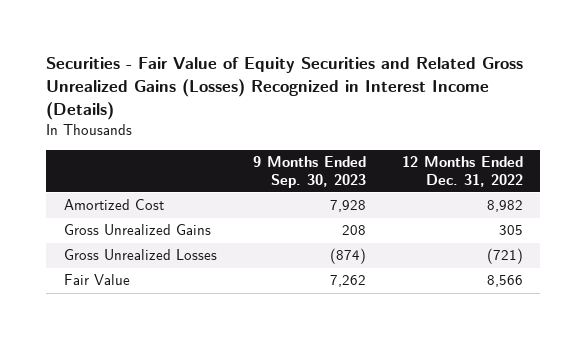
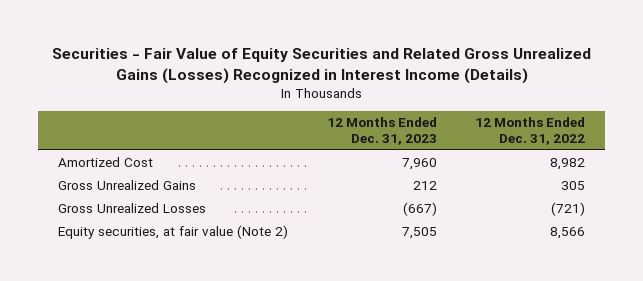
[252,156,366,188] 9 Months Ended Sep. 30, 2023 -> none
none -> [326,117,437,146] 12 Months Ended Dec. 31, 2023
[64,274,131,286] Fair Value -> [57,225,288,240] Equity securities, at fair value (Note 2)

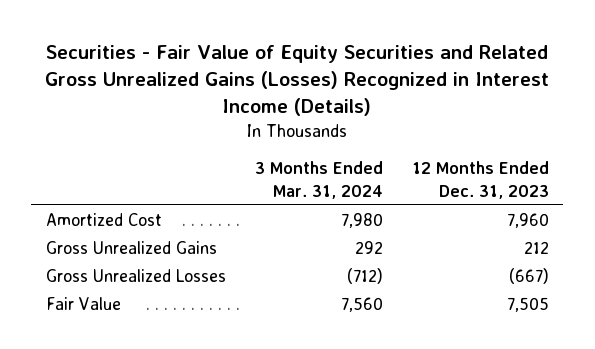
[475,117,586,146] 12 Months Ended Dec. 31, 2022 -> none
none -> [254,161,383,199] 3 Months Ended Mar. 31, 2024
[57,225,288,240] Equity securities, at fair value (Note 2) -> [45,296,121,310] Fair Value

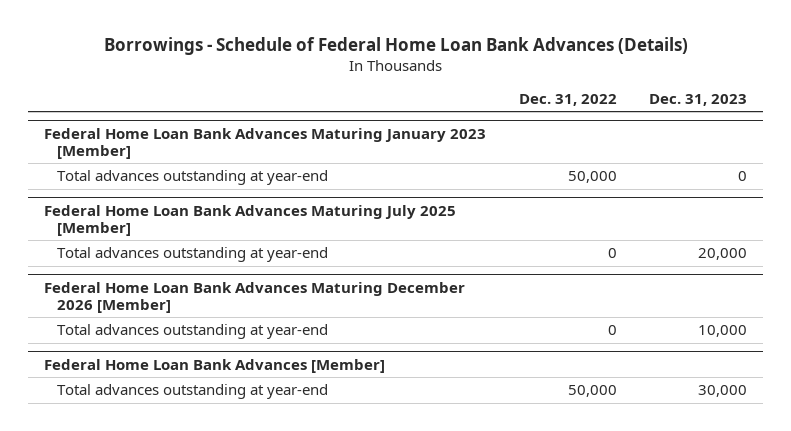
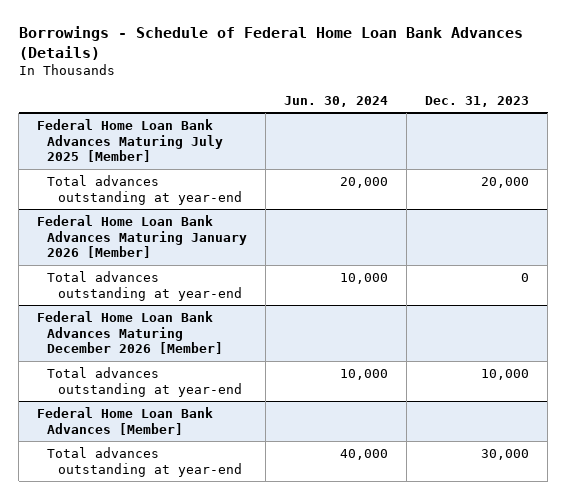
[518,93,617,106] Dec. 31, 2022 -> none
none -> [284,95,389,107] Jun. 30, 2024
[44,127,487,159] Federal Home Loan Bank Advances Maturing January 2023 [Member] -> none
[57,170,329,186] Total advances outstanding at year-end -> none
none -> [37,214,248,259] Federal Home Loan Bank Advances Maturing January 2026 [Member]
none -> [47,270,242,301] Total advances outstanding at year-end

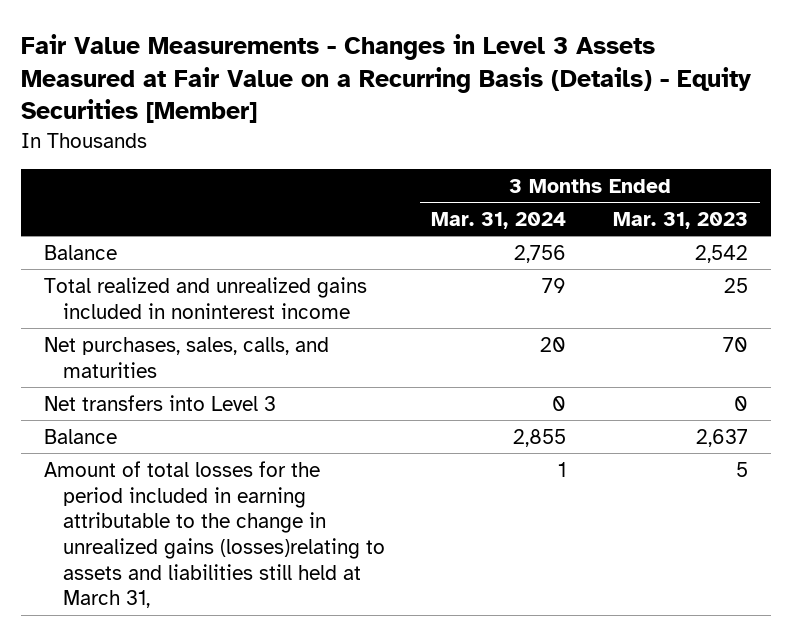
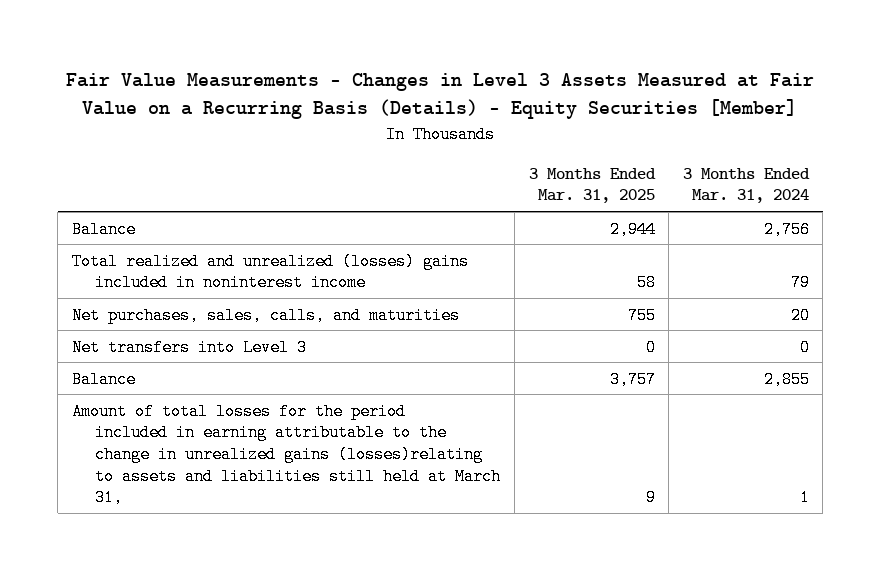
[613,212,749,230] Mar. 31, 2023 -> none
none -> [528,167,656,204] 3 Months Ended Mar. 31, 2025
[44,276,368,319] Total realized and unrealized gains included in noninterest income -> [71,252,469,292] Total realized and unrealized (losses) gains included in noninterest income

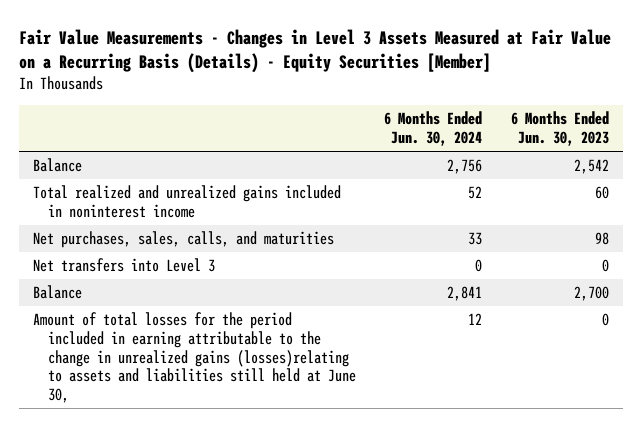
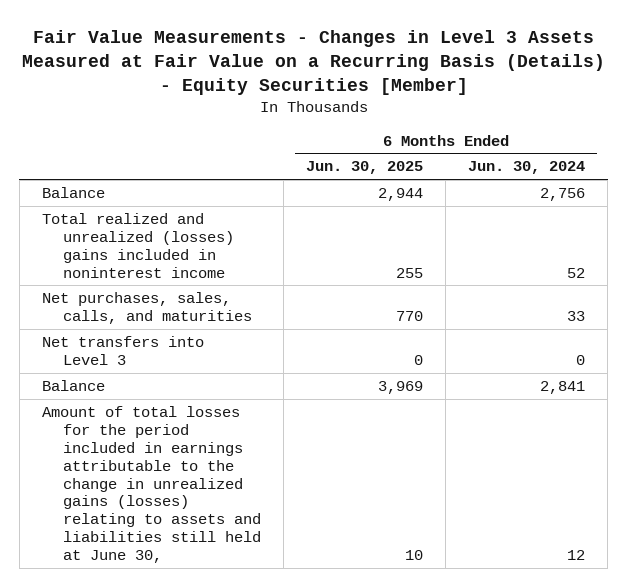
[511,111,610,147] 6 Months Ended Jun. 30, 2023 -> none
none -> [306,161,424,175] Jun. 30, 2025
[33,184,342,218] Total realized and unrealized gains included in noninterest income -> [41,212,235,278] Total realized and unrealized (losses) gains included in noninterest income
[33,311,356,404] Amount of total losses for the period included in earning attributable to the change in unrealized gains (losses)relating to assets and liabilities still held at June 30, -> [41,405,262,564] Amount of total losses for the period included in earnings attributable to the change in unrealized gains (losses) relating to assets and liabilities still held at June 30,

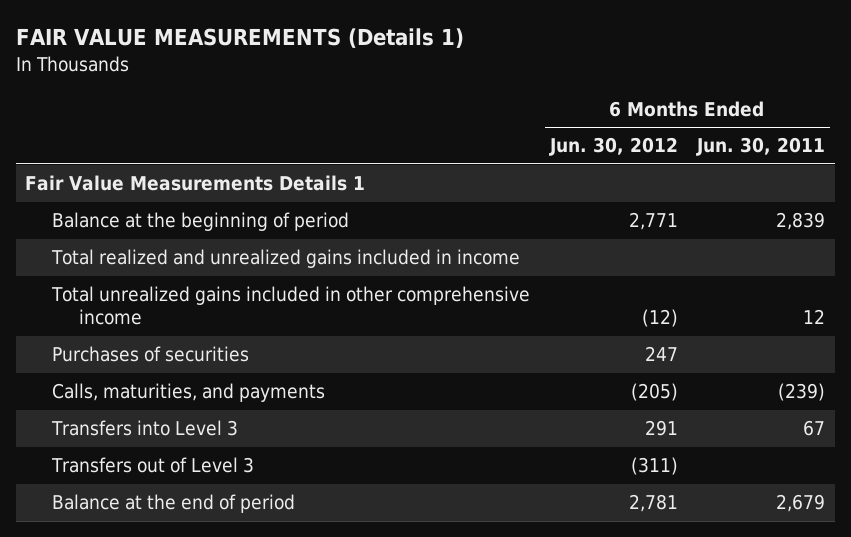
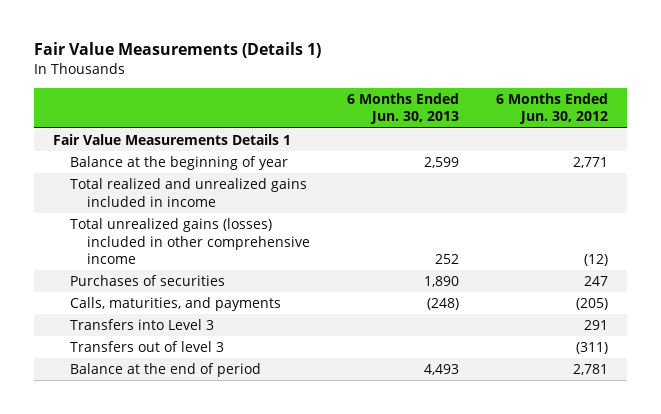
[15,28,464,49] FAIR VALUE MEASUREMENTS (Details 1) -> [34,42,322,59] Fair Value Measurements (Details 1)
[696,137,826,157] Jun. 30, 2011 -> none
none -> [347,92,460,125] 6 Months Ended Jun. 30, 2013
[52,212,350,232] Balance at the beginning of period -> [69,156,288,171] Balance at the beginning of year
[51,286,531,326] Total unrealized gains included in other comprehensive income -> [69,218,310,264] Total unrealized gains (losses) included in other comprehensive income
[51,457,255,474] Transfers out of Level 3 -> [69,341,224,353] Transfers out of level 3

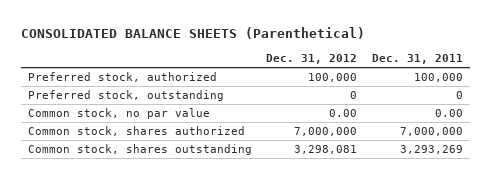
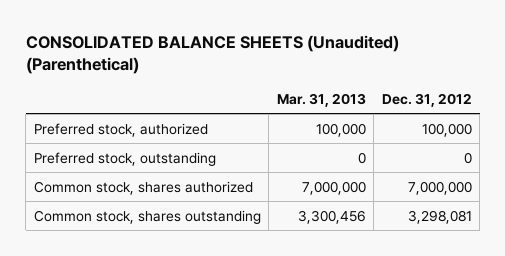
[20,26,365,39] CONSOLIDATED BALANCE SHEETS (Parenthetical) -> [25,34,399,74] CONSOLIDATED BALANCE SHEETS (Unaudited) (Parenthetical)
[371,53,463,64] Dec. 31, 2011 -> none
none -> [276,92,366,107] Mar. 31, 2013
[27,108,210,120] Common stock, no par value -> none

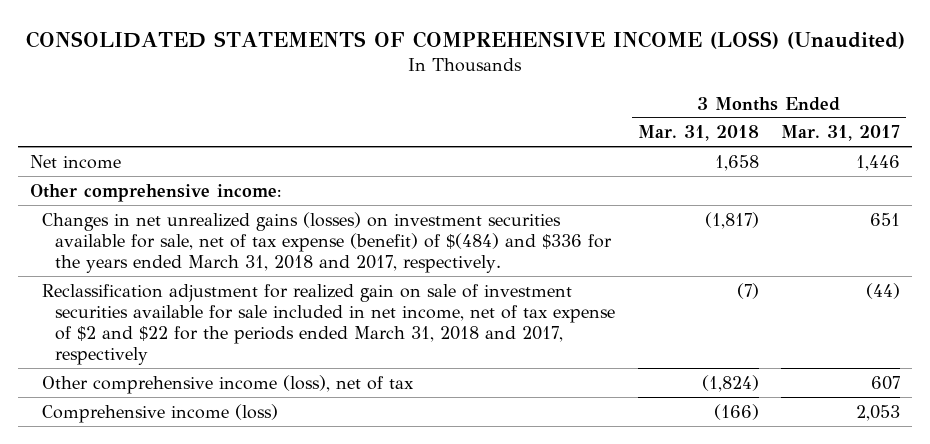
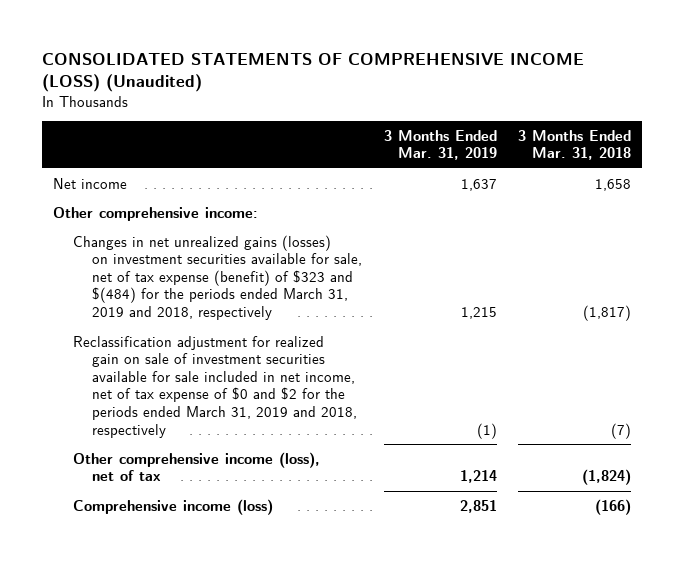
[781,125,901,142] Mar. 31, 2017 -> none
none -> [383,129,497,161] 3 Months Ended Mar. 31, 2019
[42,211,613,274] Changes in net unrealized gains (losses) on investment securities available for sale, net of tax expense (benefit) of $(484) and $336 for the years ended March 31, 2018 and 2017, respectively. -> [72,234,363,321] Changes in net unrealized gains (losses) on investment securities available for sale, net of tax expense (benefit) of $323 and $(484) for the periods ended March 31, 2019 and 2018, respectively
[42,283,616,366] Reclassification adjustment for realized gain on sale of investment securities available for sale included in net income, net of tax expense of $2 and $22 for the periods ended March 31, 2018 and 2017, respectively -> [72,335,358,438] Reclassification adjustment for realized gain on sale of investment securities available for sale included in net income, net of tax expense of $0 and $2 for the periods ended March 31, 2019 and 2018, respectively

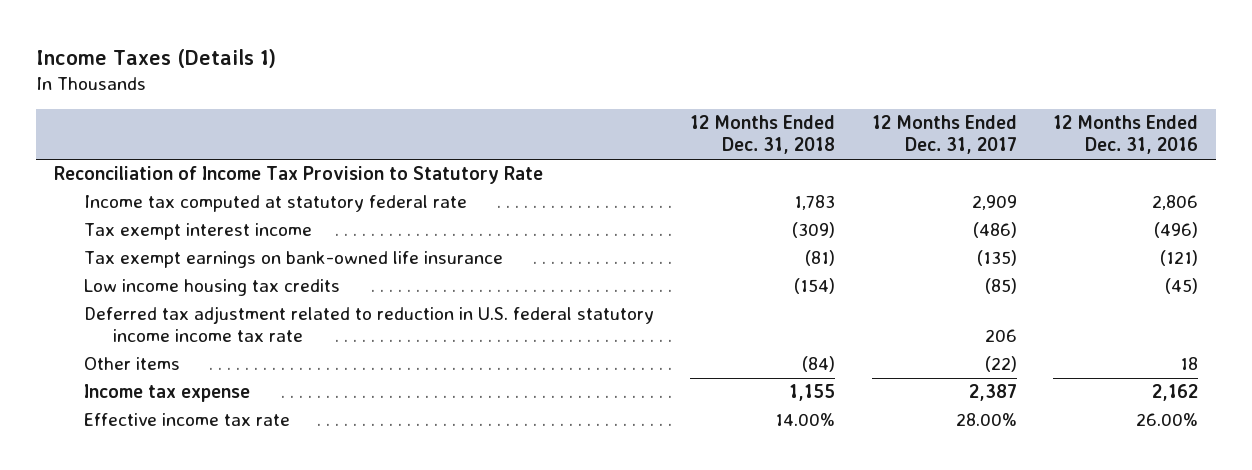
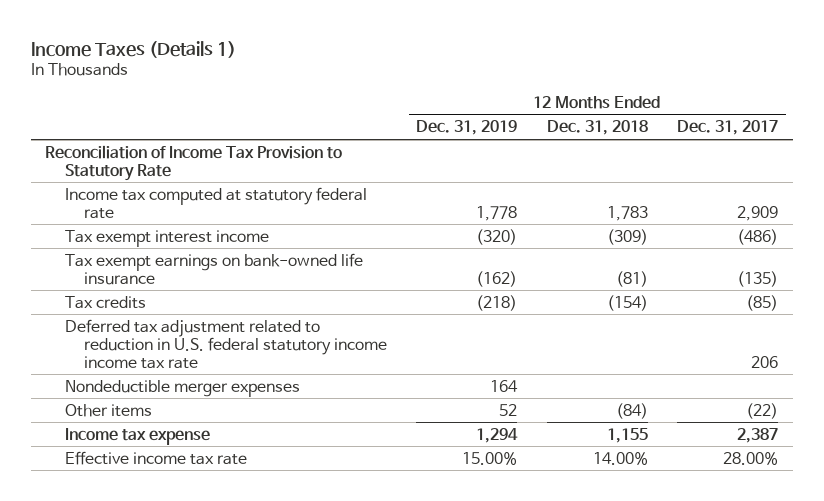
[1053,115,1199,155] 12 Months Ended Dec. 31, 2016 -> none
none -> [416,120,518,136] Dec. 31, 2019
[83,279,340,297] Low income housing tax credits -> [64,295,146,309] Tax credits
none -> [64,379,300,397] Nondeductible merger expenses

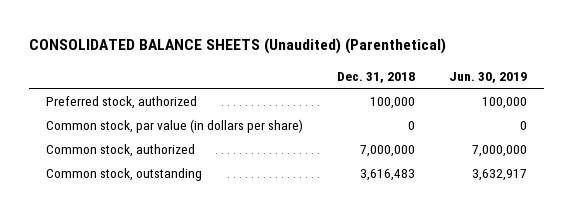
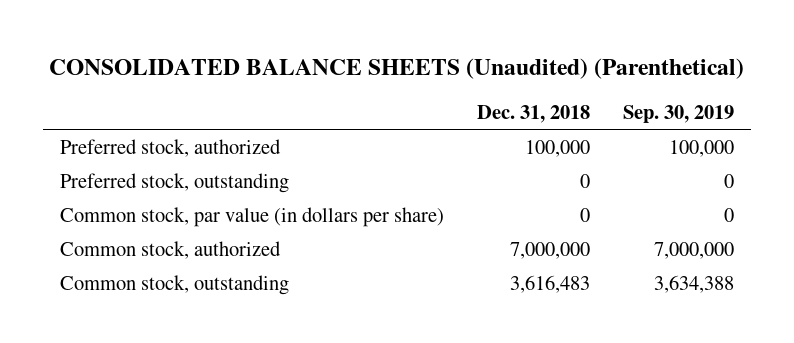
[448,71,527,83] Jun. 30, 2019 -> none
none -> [623,104,735,123] Sep. 30, 2019
none -> [59,172,289,193] Preferred stock, outstanding

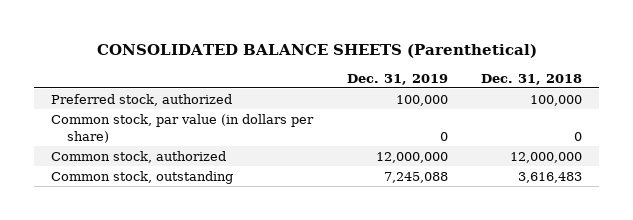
[49,57,745,79] CONSOLIDATED BALANCE SHEETS (Unaudited) (Parenthetical) -> [96,43,537,58] CONSOLIDATED BALANCE SHEETS (Parenthetical)
[623,104,735,123] Sep. 30, 2019 -> none
none -> [346,73,448,85] Dec. 31, 2019
[59,172,289,193] Preferred stock, outstanding -> none
[510,241,591,259] 7,000,000 -> [510,151,583,163] 12,000,000

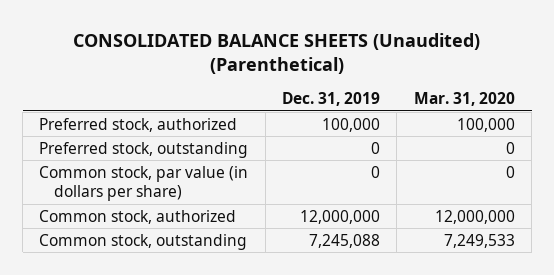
[96,43,537,58] CONSOLIDATED BALANCE SHEETS (Parenthetical) -> [73,32,481,75] CONSOLIDATED BALANCE SHEETS (Unaudited) (Parenthetical)
[481,73,583,85] Dec. 31, 2018 -> none
none -> [413,92,515,107] Mar. 31, 2020
none -> [39,141,249,158] Preferred stock, outstanding

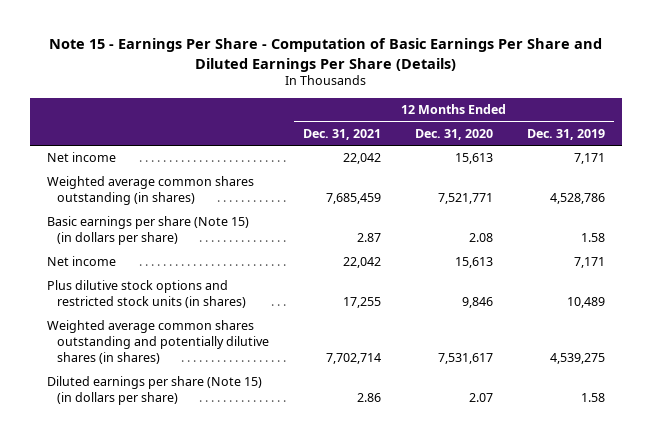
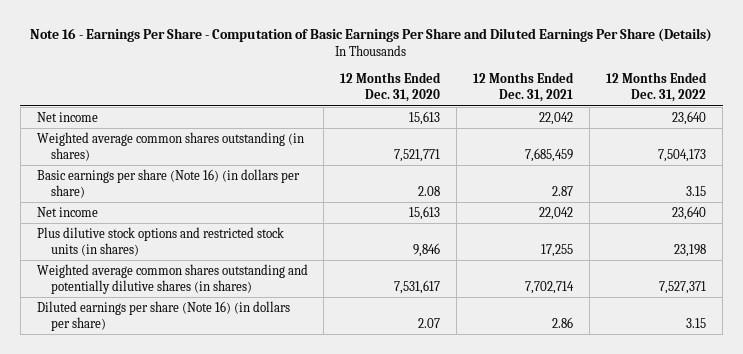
[48,38,602,72] Note 15 - Earnings Per Share - Computation of Basic Earnings Per Share and Diluted Earnings Per Share (Details) -> [30,28,713,43] Note 16 - Earnings Per Share - Computation of Basic Earnings Per Share and Diluted Earnings Per Share (Details)
[527,128,606,140] Dec. 31, 2019 -> none
none -> [606,72,708,103] 12 Months Ended Dec. 31, 2022
[46,216,249,246] Basic earnings per share (Note 15) (in dollars per share) -> [36,168,300,198] Basic earnings per share (Note 16) (in dollars per share)
[46,376,262,406] Diluted earnings per share (Note 15) (in dollars per share) -> [36,300,290,331] Diluted earnings per share (Note 16) (in dollars per share)

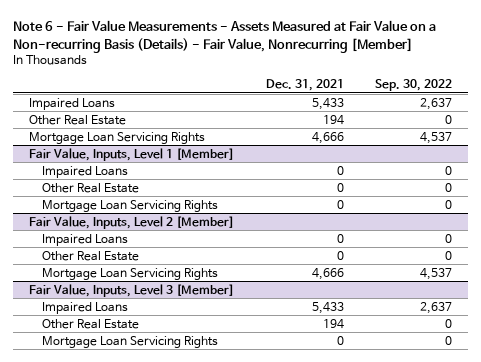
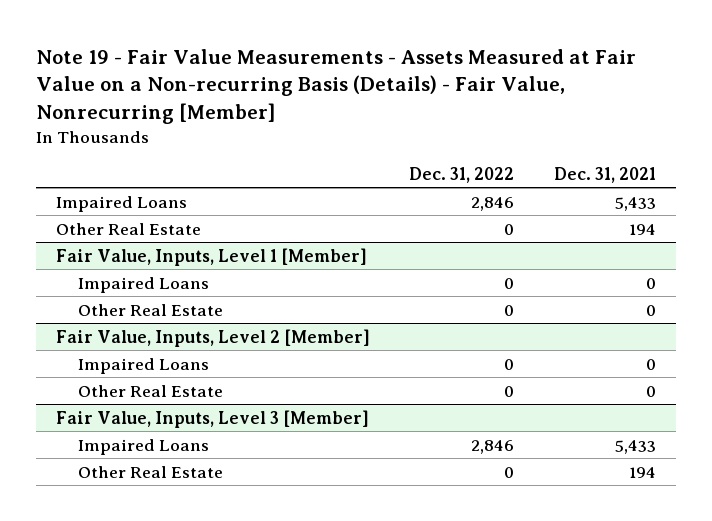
[12,19,436,53] Note 6 - Fair Value Measurements - Assets Measured at Fair Value on a Non-recurring Basis (Details) - Fair Value, Nonrecurring [Member] -> [36,48,637,124] Note 19 - Fair Value Measurements - Assets Measured at Fair Value on a Non-recurring Basis (Details) - Fair Value, Nonrecurring [Member]
[375,79,453,92] Sep. 30, 2022 -> none
none -> [409,166,515,183] Dec. 31, 2022
[28,131,205,144] Mortgage Loan Servicing Rights -> none
[42,199,219,212] Mortgage Loan Servicing Rights -> none
[42,267,219,280] Mortgage Loan Servicing Rights -> none
[42,335,219,348] Mortgage Loan Servicing Rights -> none

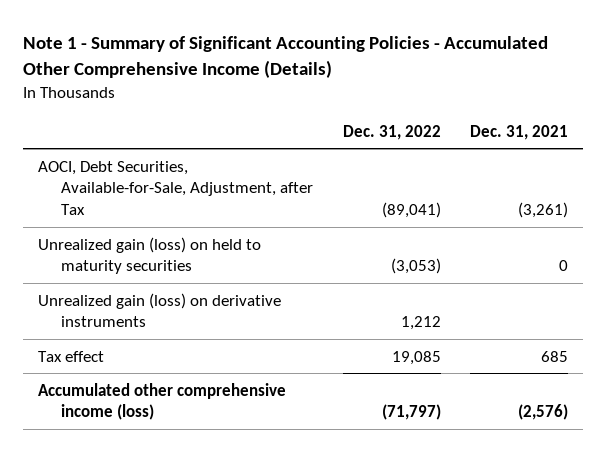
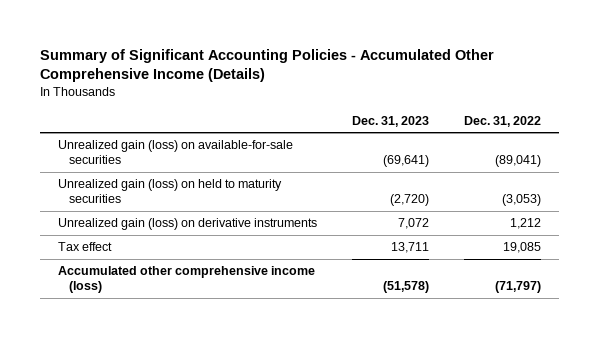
[23,35,549,78] Note 1 - Summary of Significant Accounting Policies - Accumulated Other Comprehensive Income (Details) -> [40,48,495,83] Summary of Significant Accounting Policies - Accumulated Other Comprehensive Income (Details)
[470,124,569,140] Dec. 31, 2021 -> none
none -> [352,116,430,128] Dec. 31, 2023
[37,160,313,215] AOCI, Debt Securities, Available-for-Sale, Adjustment, after Tax -> [57,140,293,165] Unrealized gain (loss) on available-for-sale securities

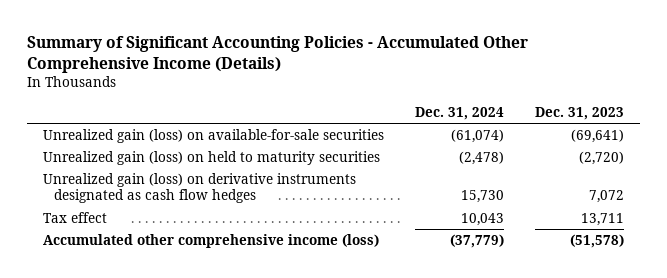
[464,116,542,128] Dec. 31, 2022 -> none
none -> [415,107,505,121] Dec. 31, 2024
[57,218,317,231] Unrealized gain (loss) on derivative instruments -> [42,173,356,204] Unrealized gain (loss) on derivative instruments designated as cash flow hedges

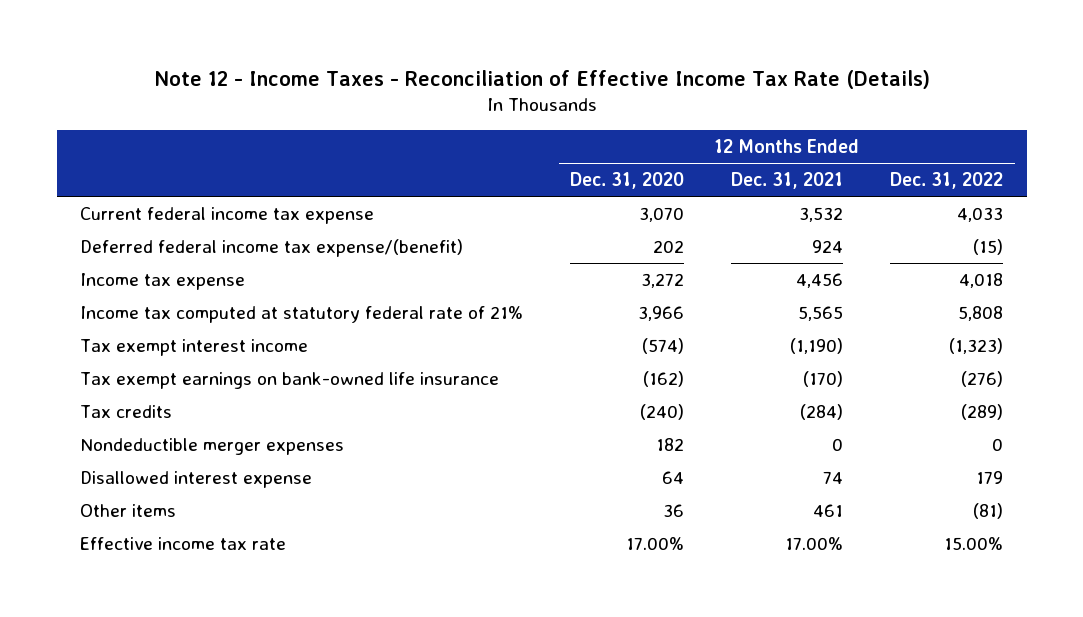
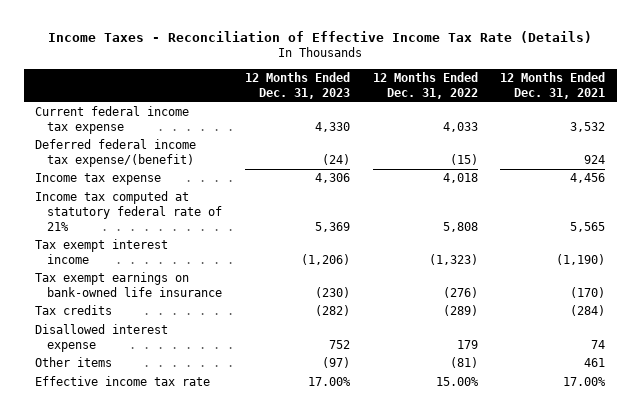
[153,70,930,90] Note 12 - Income Taxes - Reconciliation of Effective Income Tax Rate (Details) -> [48,30,593,43] Income Taxes - Reconciliation of Effective Income Tax Rate (Details)
[570,172,685,190] Dec. 31, 2020 -> none
none -> [244,72,350,99] 12 Months Ended Dec. 31, 2023
[80,437,345,455] Nondeductible merger expenses -> none

